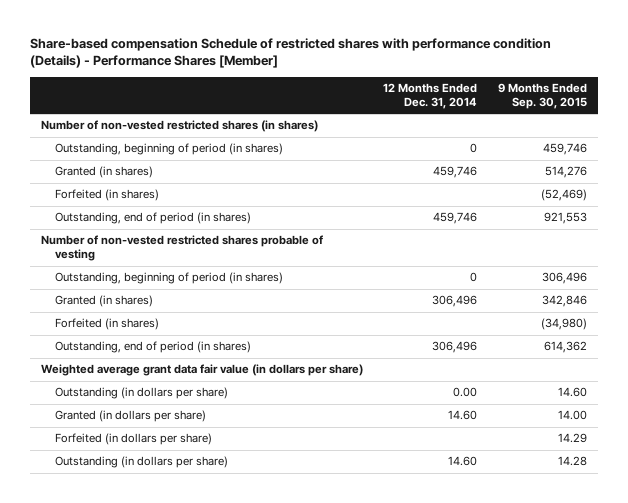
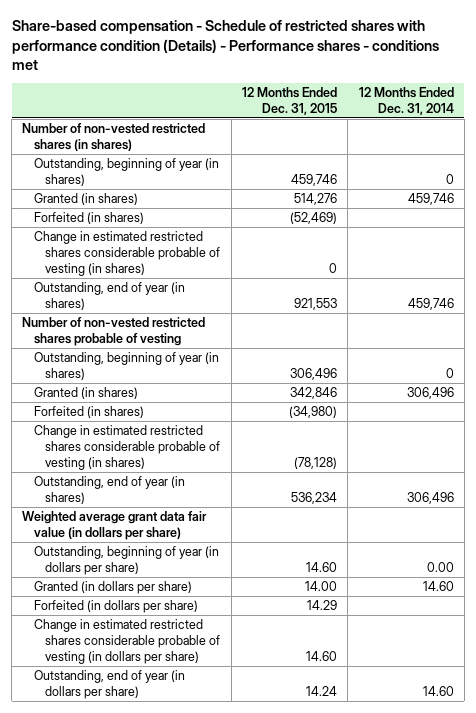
[30,37,552,69] Share-based compensation Schedule of restricted shares with performance condition (Details) - Performance Shares [Member] -> [11,20,439,71] Share-based compensation - Schedule of restricted shares with performance condition (Details) - Performance shares - conditions met
[498,82,588,109] 9 Months Ended Sep. 30, 2015 -> none
none -> [242,86,338,115] 12 Months Ended Dec. 31, 2015
[55,143,284,156] Outstanding, beginning of period (in shares) -> [33,158,219,186] Outstanding, beginning of year (in shares)
none -> [33,231,221,276] Change in estimated restricted shares considerable probable of vesting (in shares)
[55,212,252,225] Outstanding, end of period (in shares) -> [33,282,185,310] Outstanding, end of year (in shares)
[55,272,284,285] Outstanding, beginning of period (in shares) -> [33,352,219,380] Outstanding, beginning of year (in shares)
none -> [33,425,221,470] Change in estimated restricted shares considerable probable of vesting (in shares)
[55,341,252,354] Outstanding, end of period (in shares) -> [33,476,185,504] Outstanding, end of year (in shares)
[55,387,229,400] Outstanding (in dollars per share) -> [33,546,219,575] Outstanding, beginning of year (in dollars per share)
none -> [33,619,221,664] Change in estimated restricted shares considerable probable of vesting (in dollars per share)
[55,456,229,469] Outstanding (in dollars per share) -> [33,670,185,699] Outstanding, end of year (in dollars per share)

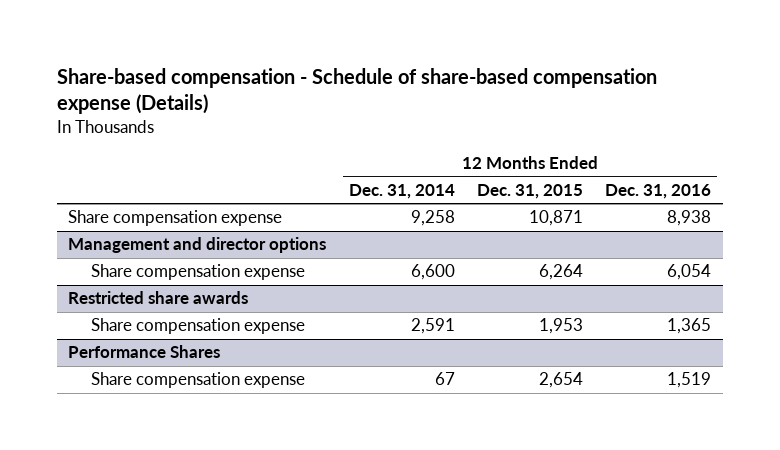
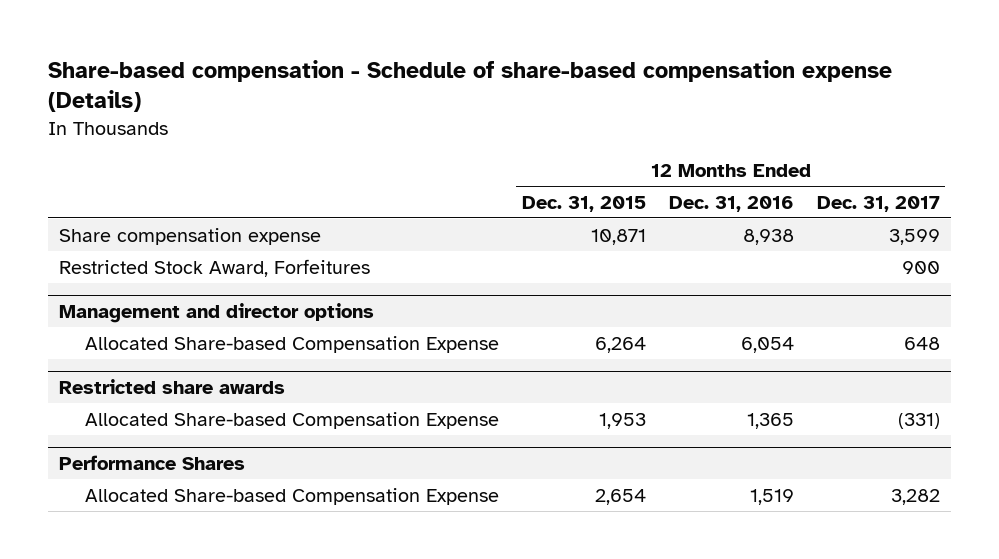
[348,184,455,200] Dec. 31, 2014 -> none
none -> [816,195,940,212] Dec. 31, 2017
none -> [59,258,371,277] Restricted Stock Award, Forfeitures
[90,264,305,281] Share compensation expense -> [84,335,499,353] Allocated Share-based Compensation Expense
[90,318,305,335] Share compensation expense -> [84,411,499,429] Allocated Share-based Compensation Expense
[90,372,305,389] Share compensation expense -> [84,487,499,505] Allocated Share-based Compensation Expense

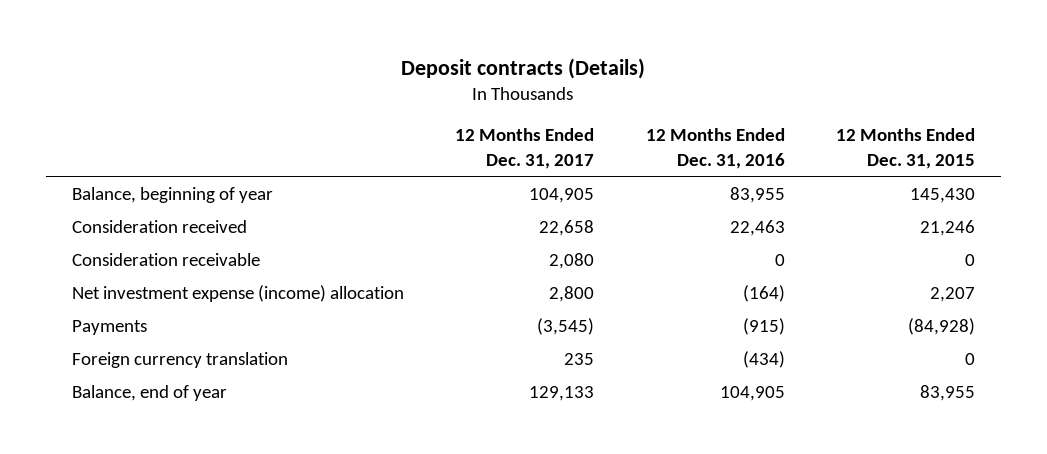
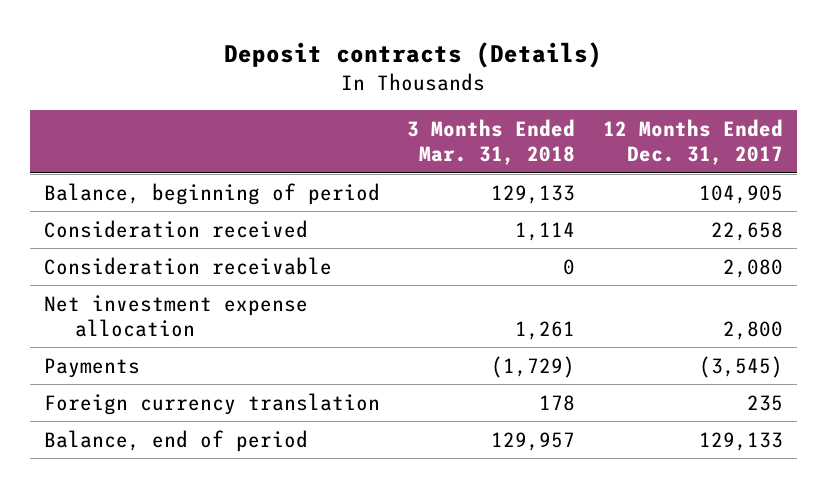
[645,128,785,169] 12 Months Ended Dec. 31, 2016 -> none
[835,128,975,169] 12 Months Ended Dec. 31, 2015 -> none
none -> [407,118,576,166] 3 Months Ended Mar. 31, 2018
[71,186,273,203] Balance, beginning of year -> [43,182,380,205] Balance, beginning of period
[71,284,404,302] Net investment expense (income) allocation -> [43,294,308,338] Net investment expense allocation
[71,384,227,401] Balance, end of year -> [43,429,308,452] Balance, end of period

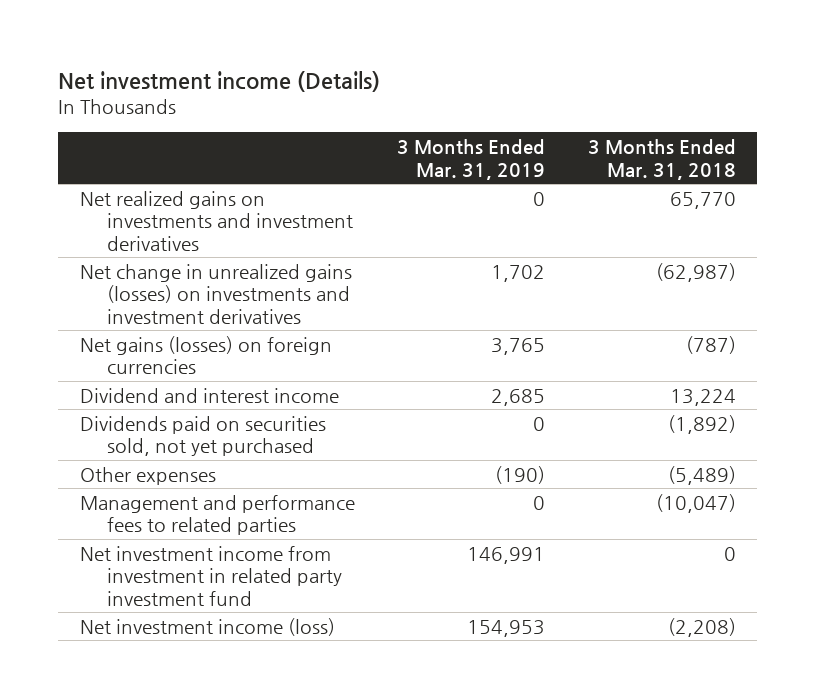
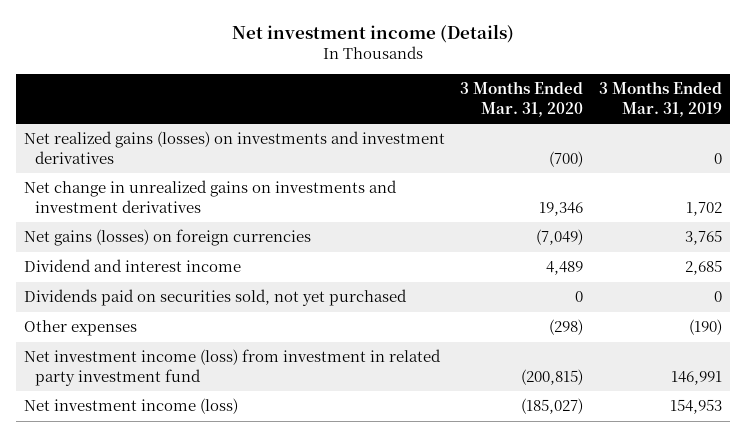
[587,139,736,180] 3 Months Ended Mar. 31, 2018 -> none
none -> [460,81,584,117] 3 Months Ended Mar. 31, 2020
[79,190,354,251] Net realized gains on investments and investment derivatives -> [23,131,445,164] Net realized gains (losses) on investments and investment derivatives
[79,263,352,324] Net change in unrealized gains (losses) on investments and investment derivatives -> [23,180,397,213] Net change in unrealized gains on investments and investment derivatives
[79,494,355,536] Management and performance fees to related parties -> none
[79,545,343,606] Net investment income from investment in related party investment fund -> [23,349,441,386] Net investment income (loss) from investment in related party investment fund

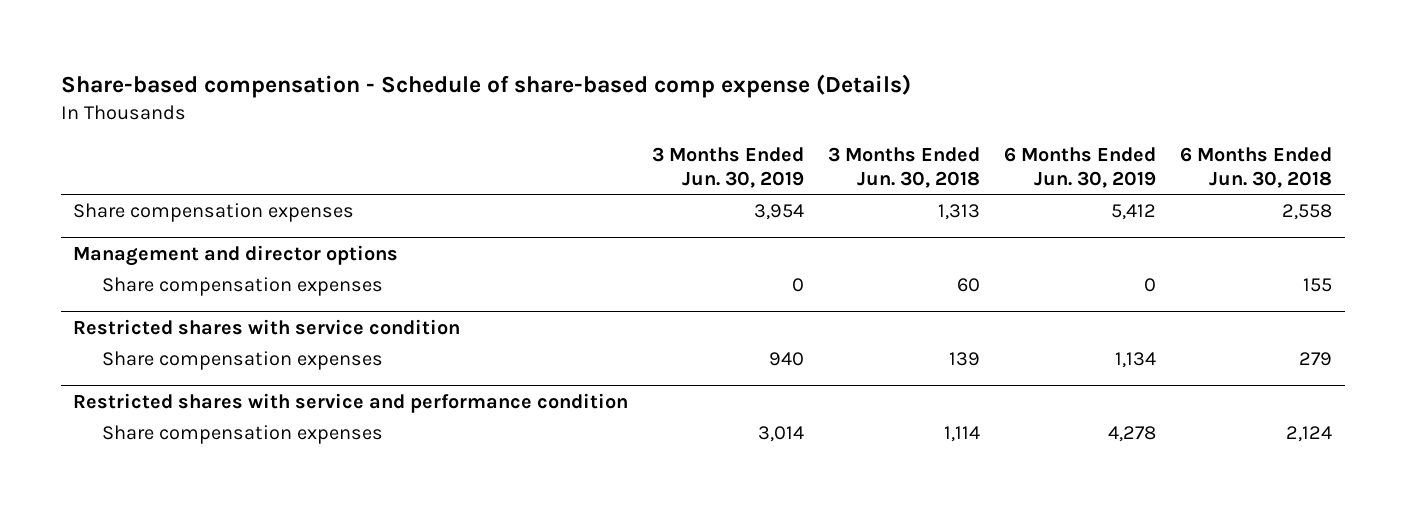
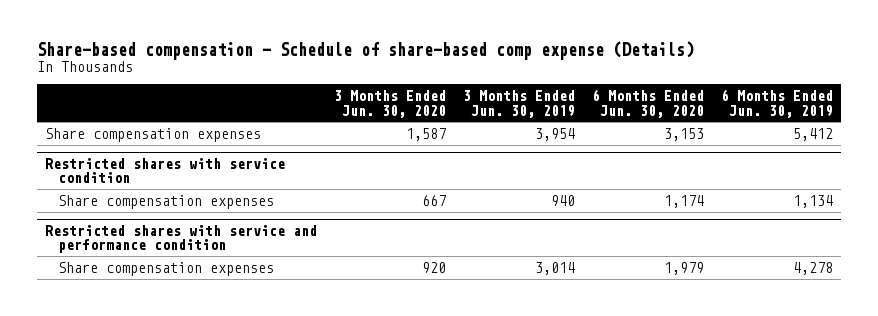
[828,146,981,188] 3 Months Ended Jun. 30, 2018 -> none
[1180,146,1333,188] 6 Months Ended Jun. 30, 2018 -> none
none -> [334,90,447,118] 3 Months Ended Jun. 30, 2020
none -> [591,89,704,118] 6 Months Ended Jun. 30, 2020
[72,244,398,266] Management and director options -> none
[102,276,384,296] Share compensation expenses -> none

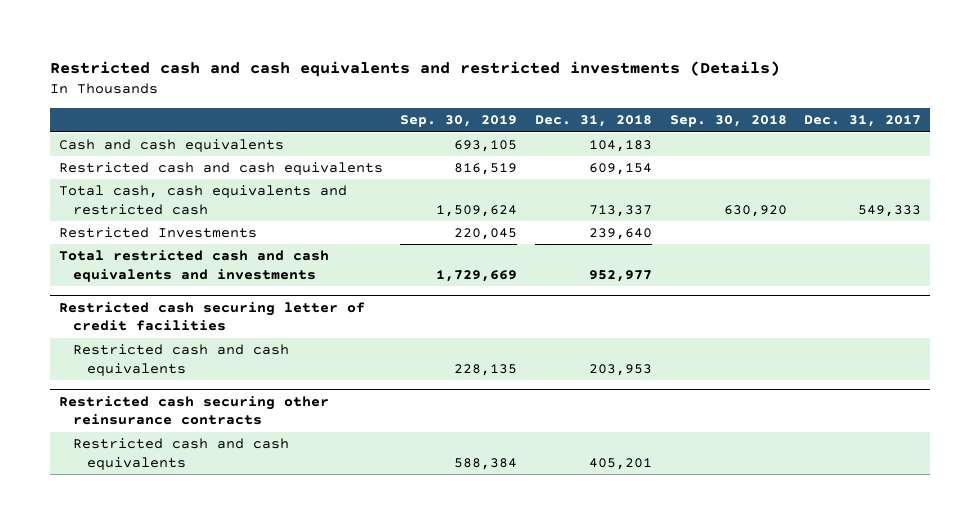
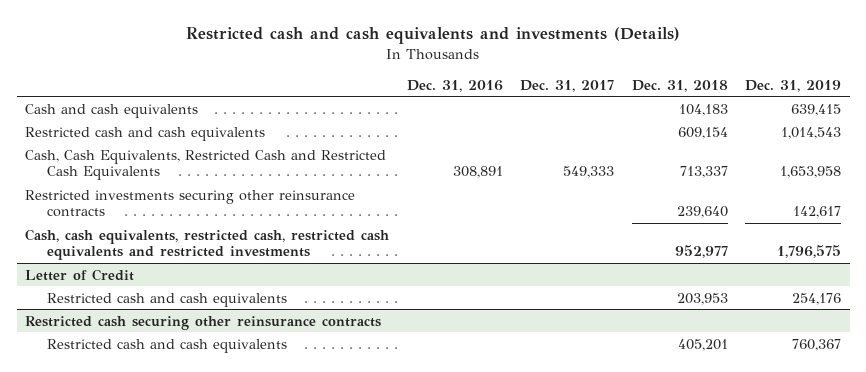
[50,61,781,78] Restricted cash and cash equivalents and restricted investments (Details) -> [186,27,681,45] Restricted cash and cash equivalents and investments (Details)
[400,115,518,128] Sep. 30, 2019 -> none
[669,115,787,128] Sep. 30, 2018 -> none
none -> [406,79,503,92] Dec. 31, 2016
none -> [745,79,842,92] Dec. 31, 2019
[58,185,347,215] Total cash, cash equivalents and restricted cash -> [25,149,387,181] Cash, Cash Equivalents, Restricted Cash and Restricted Cash Equivalents
[58,227,257,239] Restricted Investments -> [25,189,356,218] Restricted investments securing other reinsurance contracts
[58,250,329,282] Total restricted cash and cash equivalents and investments -> [25,228,390,261] Cash, cash equivalents, restricted cash, restricted cash equivalents and restricted investments
[58,301,365,332] Restricted cash securing letter of credit facilities -> [25,268,135,281] Letter of Credit

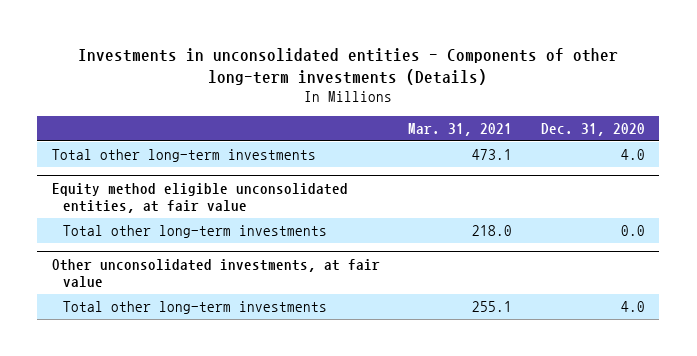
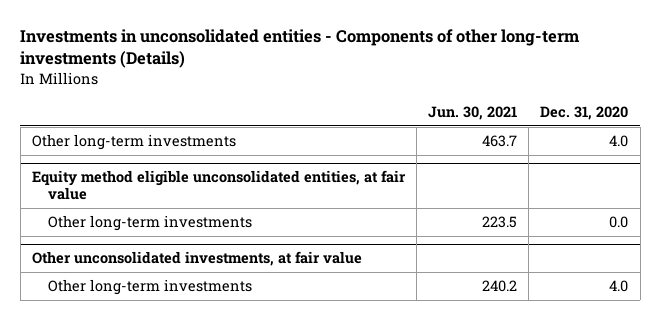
[408,122,513,136] Mar. 31, 2021 -> none
none -> [428,105,518,120] Jun. 30, 2021
[51,149,316,163] Total other long-term investments -> [31,133,236,150] Other long-term investments
[63,225,328,239] Total other long-term investments -> [47,214,252,231] Other long-term investments
[63,301,328,315] Total other long-term investments -> [47,278,252,295] Other long-term investments

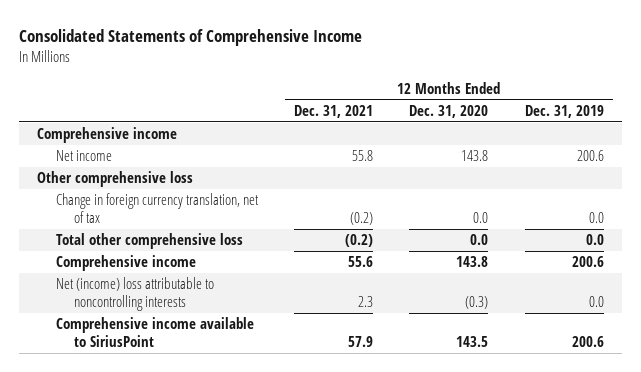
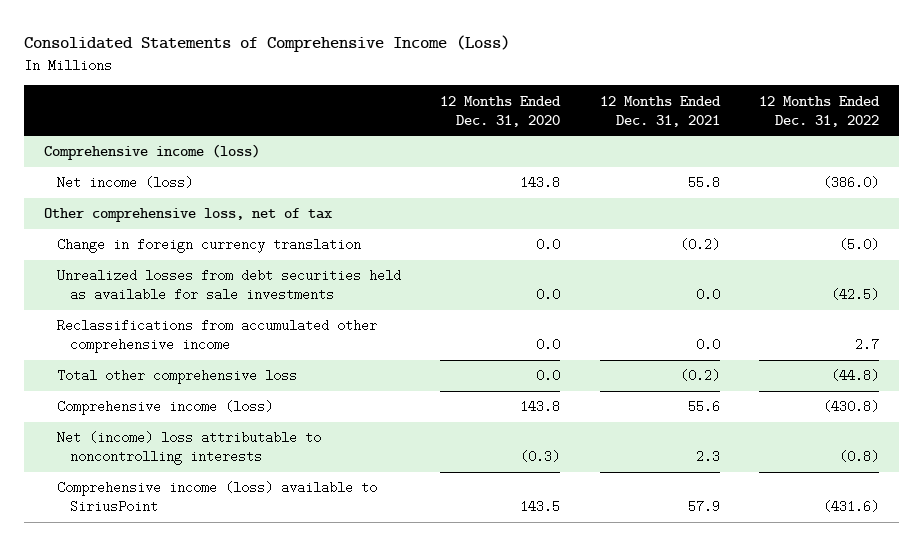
[19,29,363,47] Consolidated Statements of Comprehensive Income -> [23,35,510,53] Consolidated Statements of Comprehensive Income (Loss)
[524,104,604,118] Dec. 31, 2019 -> none
none -> [759,95,881,127] 12 Months Ended Dec. 31, 2022
[37,127,178,144] Comprehensive income -> [43,144,260,161] Comprehensive income (loss)
[55,150,112,162] Net income -> [56,176,193,190] Net income (loss)
[37,171,194,188] Other comprehensive loss -> [43,208,332,223] Other comprehensive loss, net of tax
[55,193,259,223] Change in foreign currency translation, net of tax -> [56,238,361,254] Change in foreign currency translation
none -> [56,269,401,302] Unrealized losses from debt securities held as available for sale investments
none -> [56,319,377,354] Reclassifications from accumulated other comprehensive income
[55,255,196,272] Comprehensive income -> [56,400,273,416] Comprehensive income (loss)
[55,317,254,347] Comprehensive income available to SiriusPoint -> [56,481,377,514] Comprehensive income (loss) available to SiriusPoint

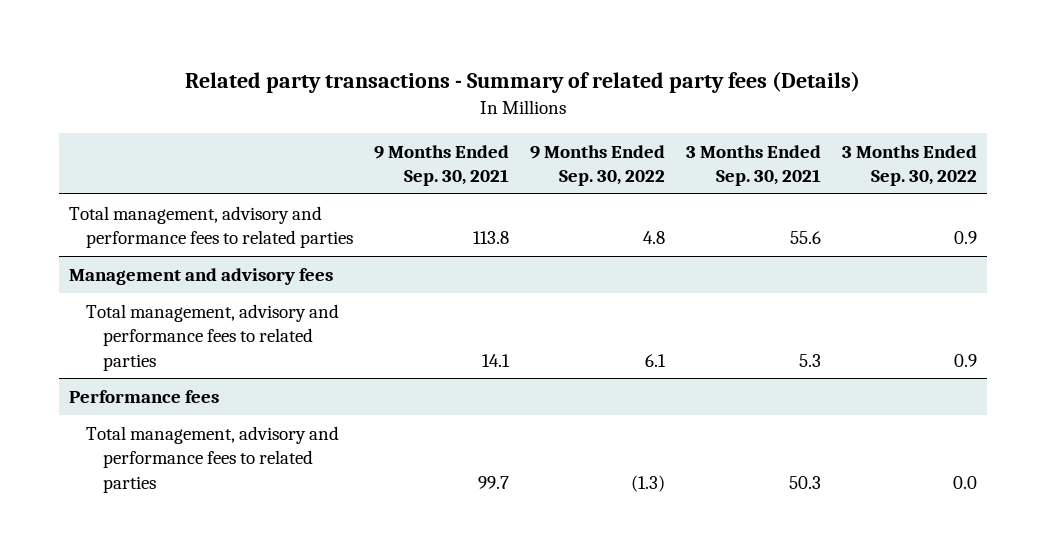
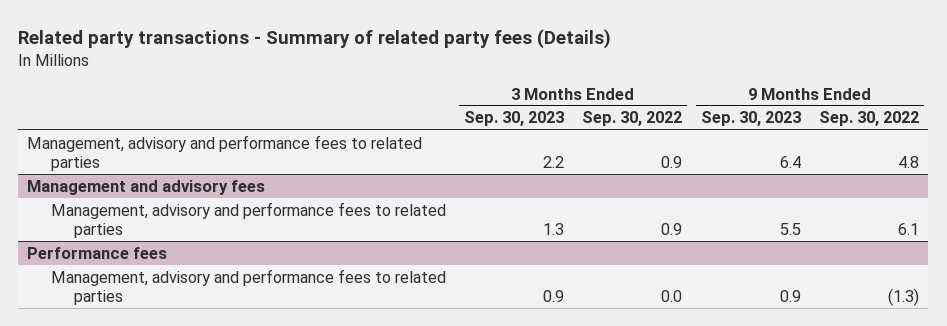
[374,144,510,186] 9 Months Ended Sep. 30, 2021 -> none
[685,144,821,186] 3 Months Ended Sep. 30, 2021 -> none
none -> [464,111,565,127] Sep. 30, 2023
none -> [700,111,801,127] Sep. 30, 2023
[69,205,354,249] Total management, advisory and performance fees to related parties -> [27,134,423,171] Management, advisory and performance fees to related parties
[86,303,340,371] Total management, advisory and performance fees to related parties -> [50,201,446,238] Management, advisory and performance fees to related parties
[86,425,340,493] Total management, advisory and performance fees to related parties -> [50,268,446,305] Management, advisory and performance fees to related parties

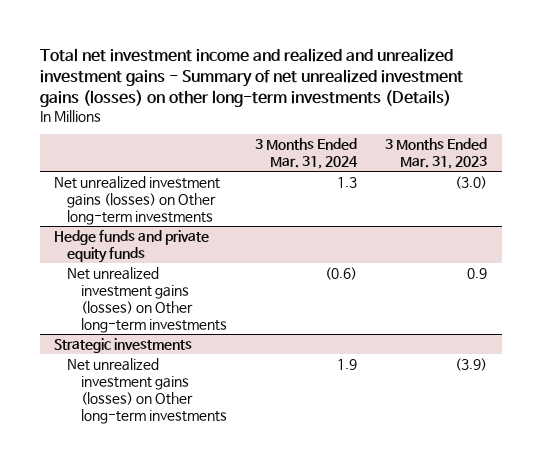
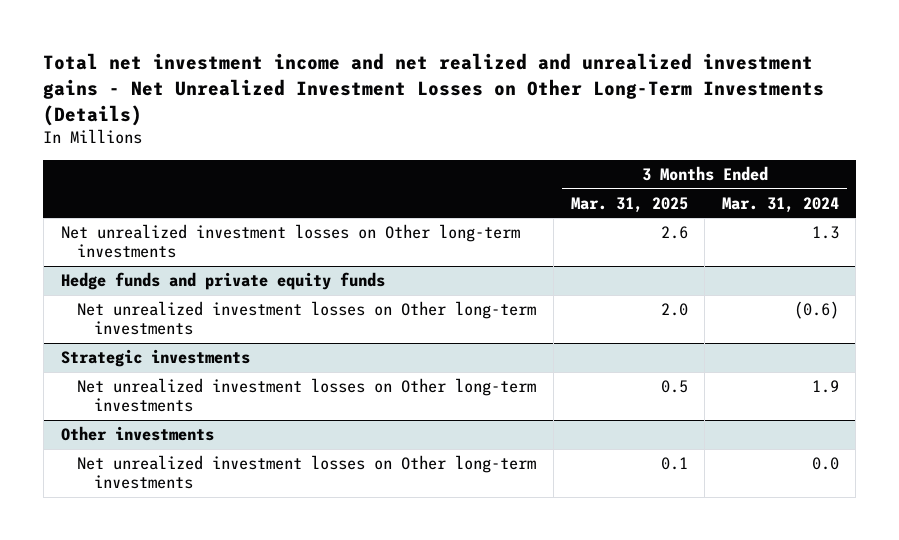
[40,47,464,107] Total net investment income and realized and unrealized investment gains - Summary of net unrealized investment gains (losses) on other long-term investments (Details) -> [43,53,825,126] Total net investment income and net realized and unrealized investment gains - Net Unrealized Investment Losses on Other Long-Term Investments (Details)
[385,138,488,169] 3 Months Ended Mar. 31, 2023 -> none
none -> [570,196,688,213] Mar. 31, 2025
[54,175,221,225] Net unrealized investment gains (losses) on Other long-term investments -> [60,224,520,259] Net unrealized investment losses on Other long-term investments
[67,266,227,333] Net unrealized investment gains (losses) on Other long-term investments -> [77,301,537,336] Net unrealized investment losses on Other long-term investments
[67,357,227,424] Net unrealized investment gains (losses) on Other long-term investments -> [77,378,537,413] Net unrealized investment losses on Other long-term investments
none -> [60,426,214,442] Other investments
none -> [77,455,537,490] Net unrealized investment losses on Other long-term investments

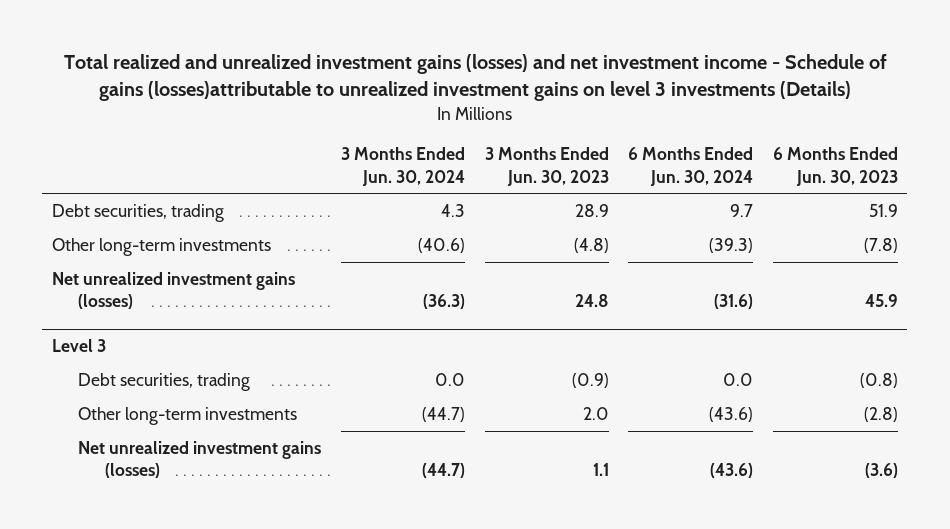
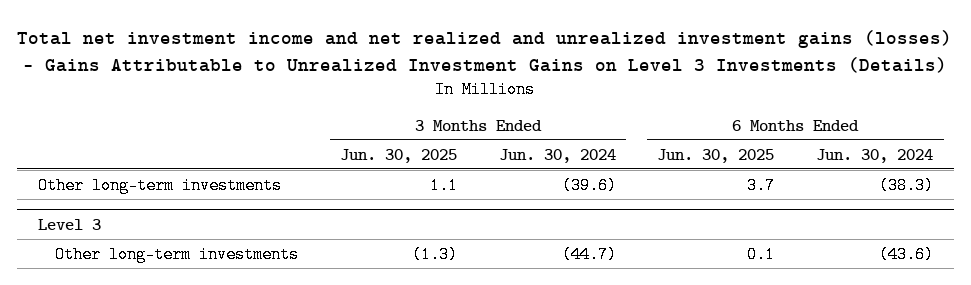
[63,54,887,102] Total realized and unrealized investment gains (losses) and net investment income - Schedule of gains (losses)attributable to unrealized investment gains on level 3 investments (Details) -> [17,29,953,73] Total net investment income and net realized and unrealized investment gains (losses) - Gains Attributable to Unrealized Investment Gains on Level 3 Investments (Details)
[484,147,609,186] 3 Months Ended Jun. 30, 2023 -> none
[772,147,898,186] 6 Months Ended Jun. 30, 2023 -> none
none -> [340,148,458,163] Jun. 30, 2025
none -> [657,148,775,163] Jun. 30, 2025
[52,203,225,222] Debt securities, trading -> none
[52,271,296,310] Net unrealized investment gains (losses) -> none
[417,237,465,253] (40.6) -> [561,176,617,194] (39.6)
[709,237,754,253] (39.3) -> [879,176,935,194] (38.3)
[78,372,251,391] Debt securities, trading -> none
[78,440,322,479] Net unrealized investment gains (losses) -> none

